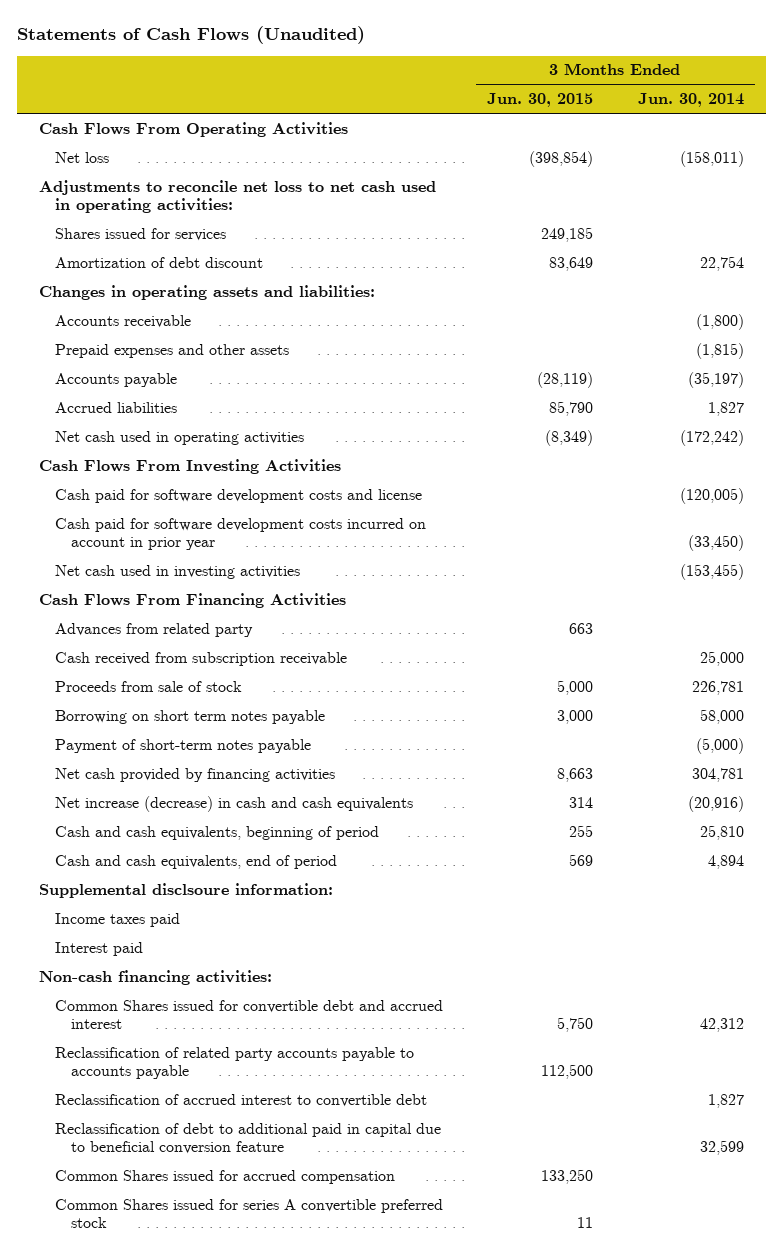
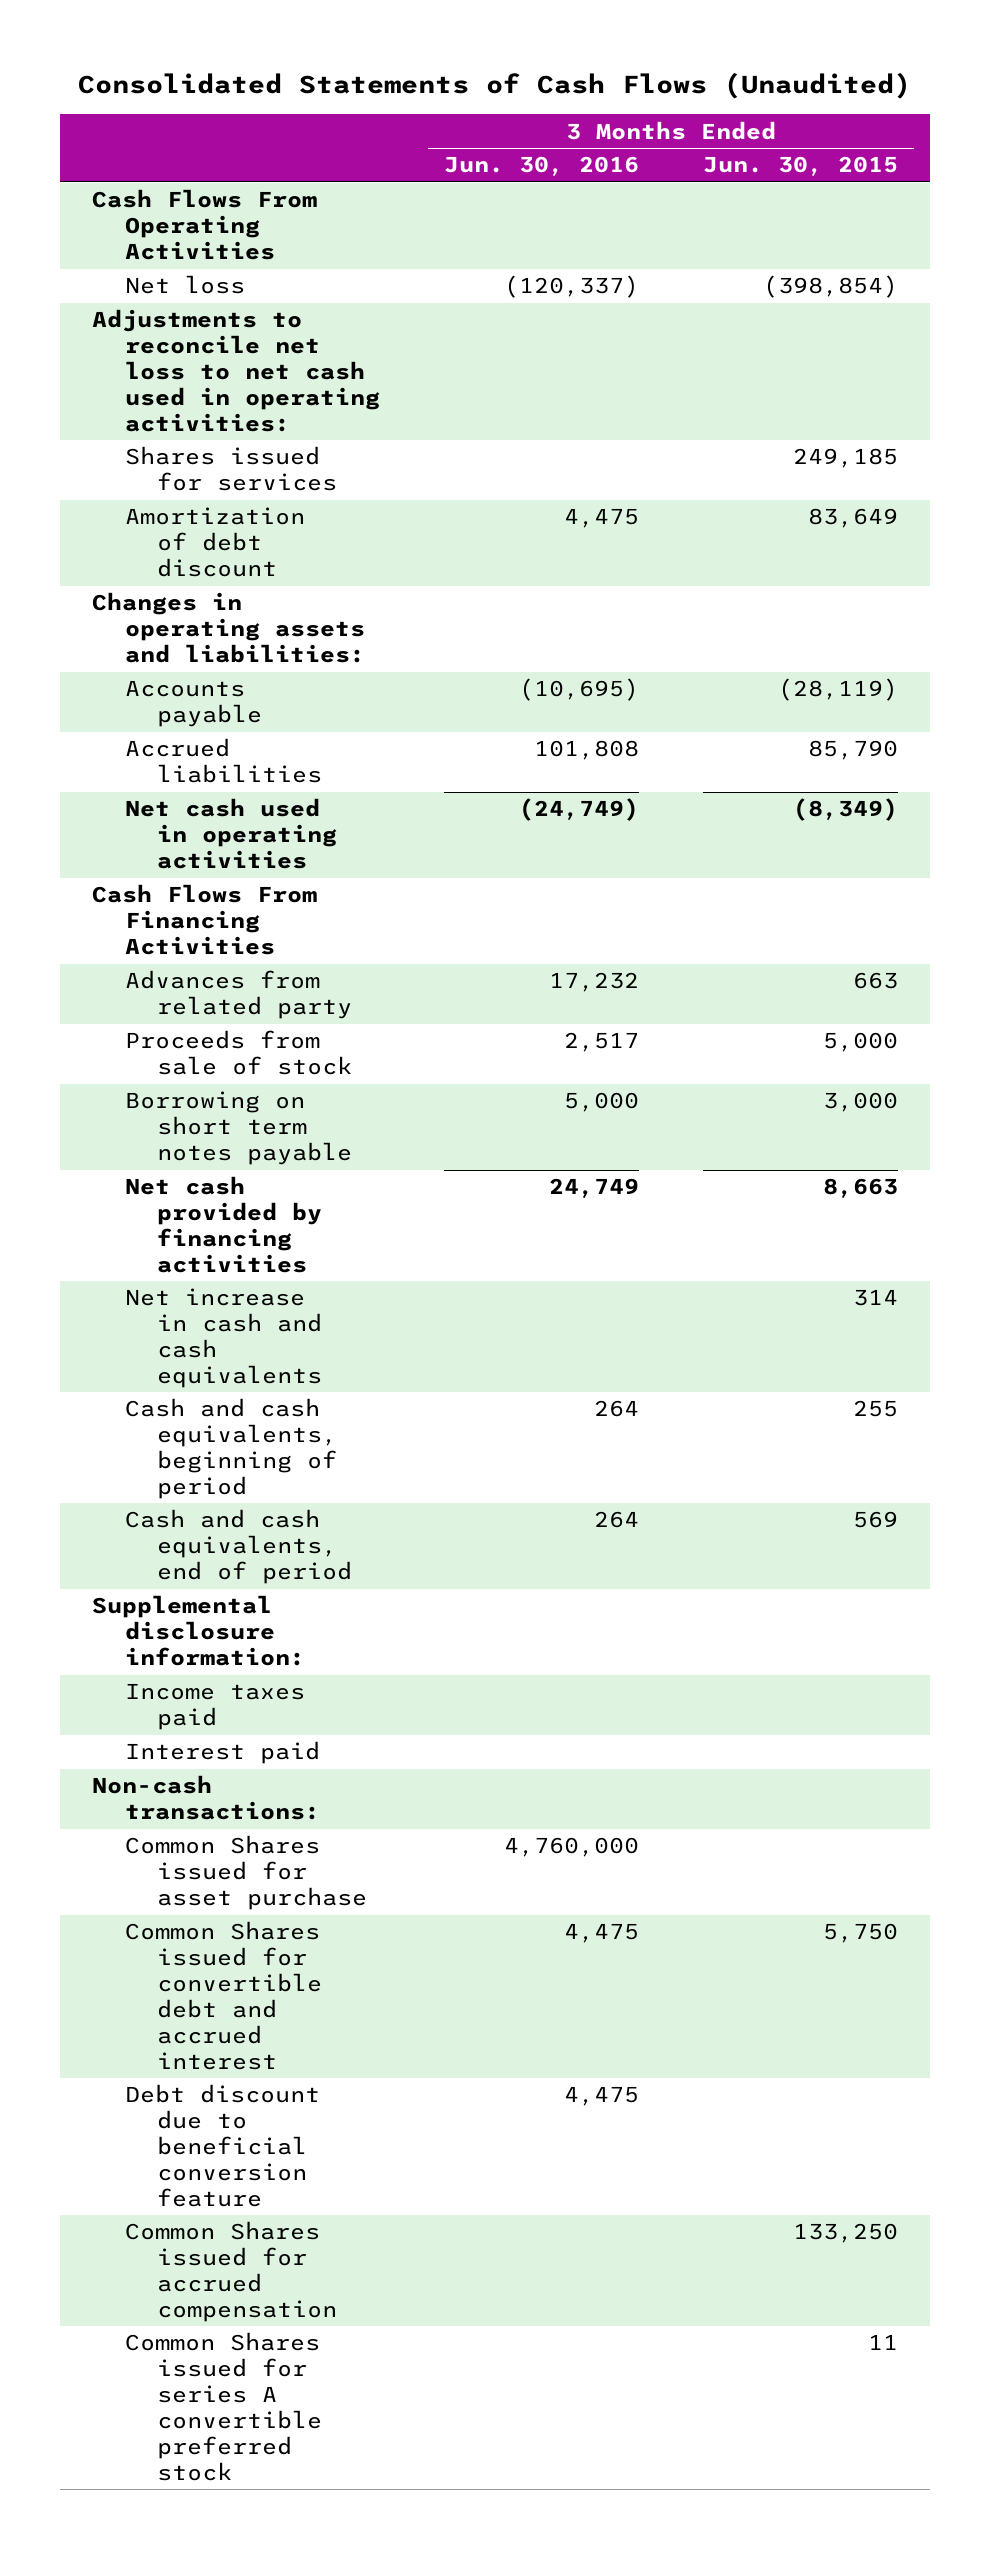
[16,26,365,45] Statements of Cash Flows (Unaudited) -> [77,71,911,99] Consolidated Statements of Cash Flows (Unaudited)
[637,93,744,108] Jun. 30, 2014 -> none
none -> [443,156,639,177] Jun. 30, 2016
[55,314,192,328] Accounts receivable -> none
[55,343,290,358] Prepaid expenses and other assets -> none
[38,458,341,474] Cash Flows From Investing Activities -> none
[55,488,423,503] Cash paid for software development costs and license -> none
[55,517,427,550] Cash paid for software development costs incurred on account in prior year -> none
[55,564,301,579] Net cash used in investing activities -> none
[55,651,348,666] Cash received from subscription receivable -> none
[55,738,312,753] Payment of short-term notes payable -> none
[55,795,414,812] Net increase (decrease) in cash and cash equivalents -> [124,1288,323,1389] Net increase in cash and cash equivalents
[38,882,333,898] Supplemental disclsoure information: -> [91,1595,305,1667] Supplemental disclosure information:
[38,969,272,985] Non-cash financing activities: -> [91,1775,320,1821] Non-cash transactions:
none -> [124,1835,368,1911] Common Shares issued for asset purchase
[55,1046,415,1079] Reclassification of related party accounts payable to accounts payable -> none
[55,1093,428,1107] Reclassification of accrued interest to convertible debt -> none
[55,1122,442,1154] Reclassification of debt to additional paid in capital due to beneficial conversion feature -> none
none -> [124,2084,320,2207] Debt discount due to beneficial conversion feature

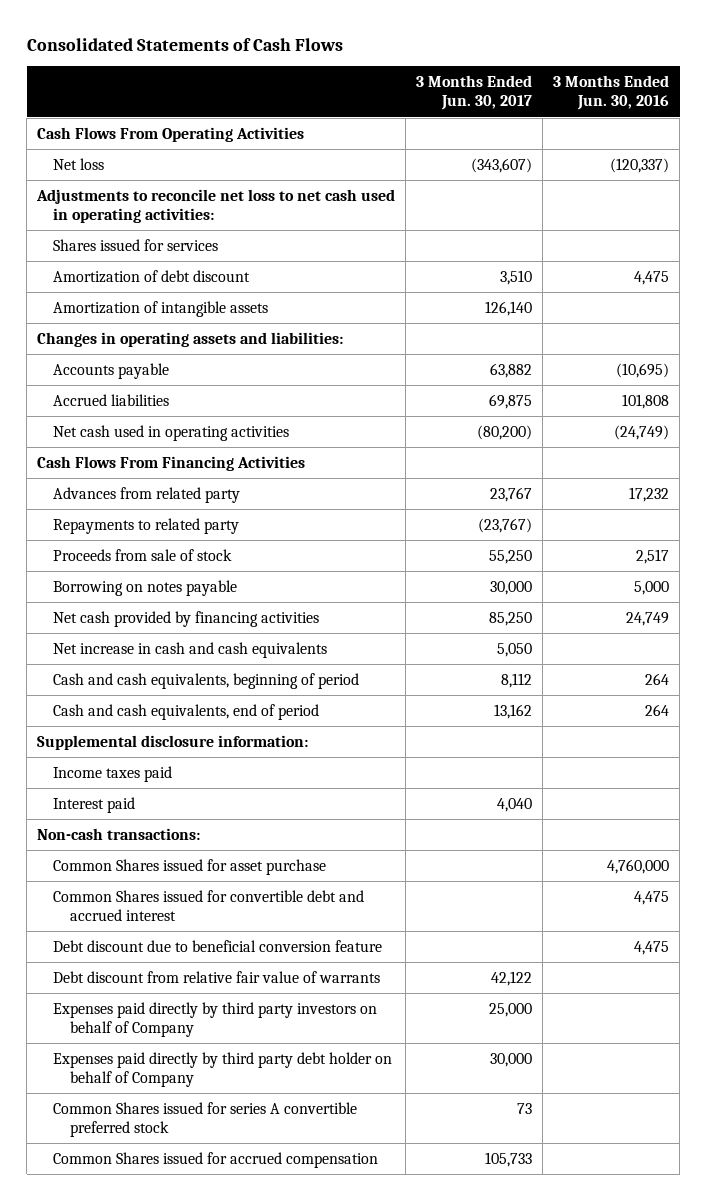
[77,71,911,99] Consolidated Statements of Cash Flows (Unaudited) -> [26,37,343,51] Consolidated Statements of Cash Flows
[702,156,898,177] Jun. 30, 2015 -> none
none -> [416,75,533,111] 3 Months Ended Jun. 30, 2017
none -> [53,300,269,317] Amortization of intangible assets
none -> [53,517,240,534] Repayments to related party
[124,1091,353,1166] Borrowing on short term notes payable -> [53,579,238,596] Borrowing on notes payable
none -> [53,970,381,983] Debt discount from relative fair value of warrants
none -> [53,1001,378,1038] Expenses paid directly by third party investors on behalf of Company
none -> [53,1051,393,1088] Expenses paid directly by third party debt holder on behalf of Company
[124,2221,338,2323] Common Shares issued for accrued compensation -> [53,1151,379,1168] Common Shares issued for accrued compensation

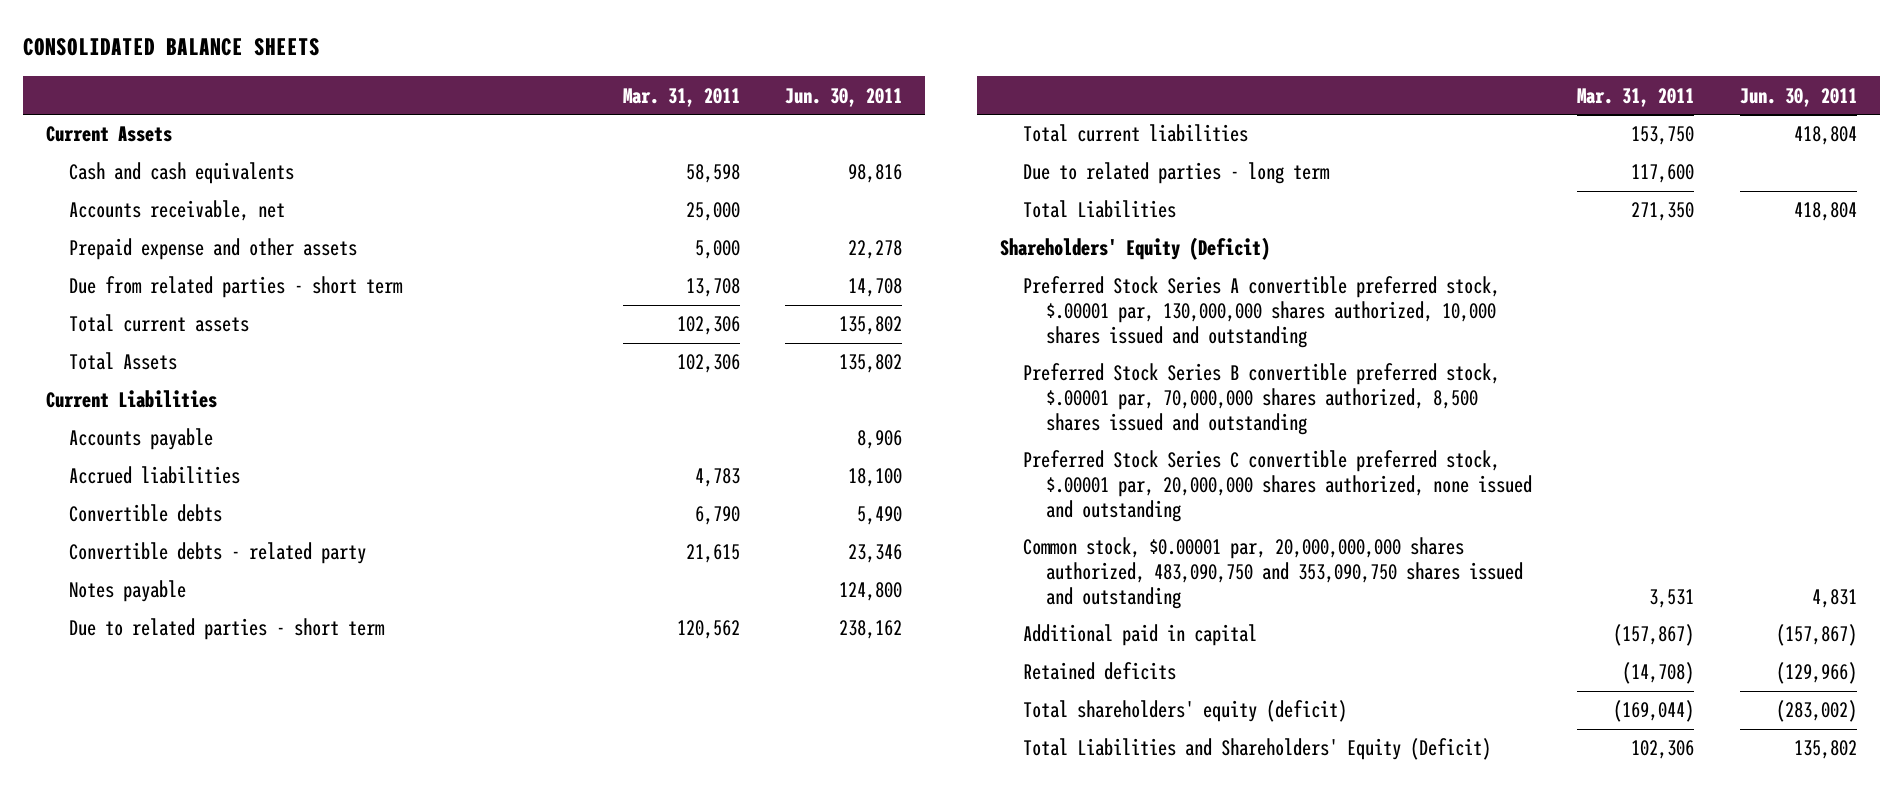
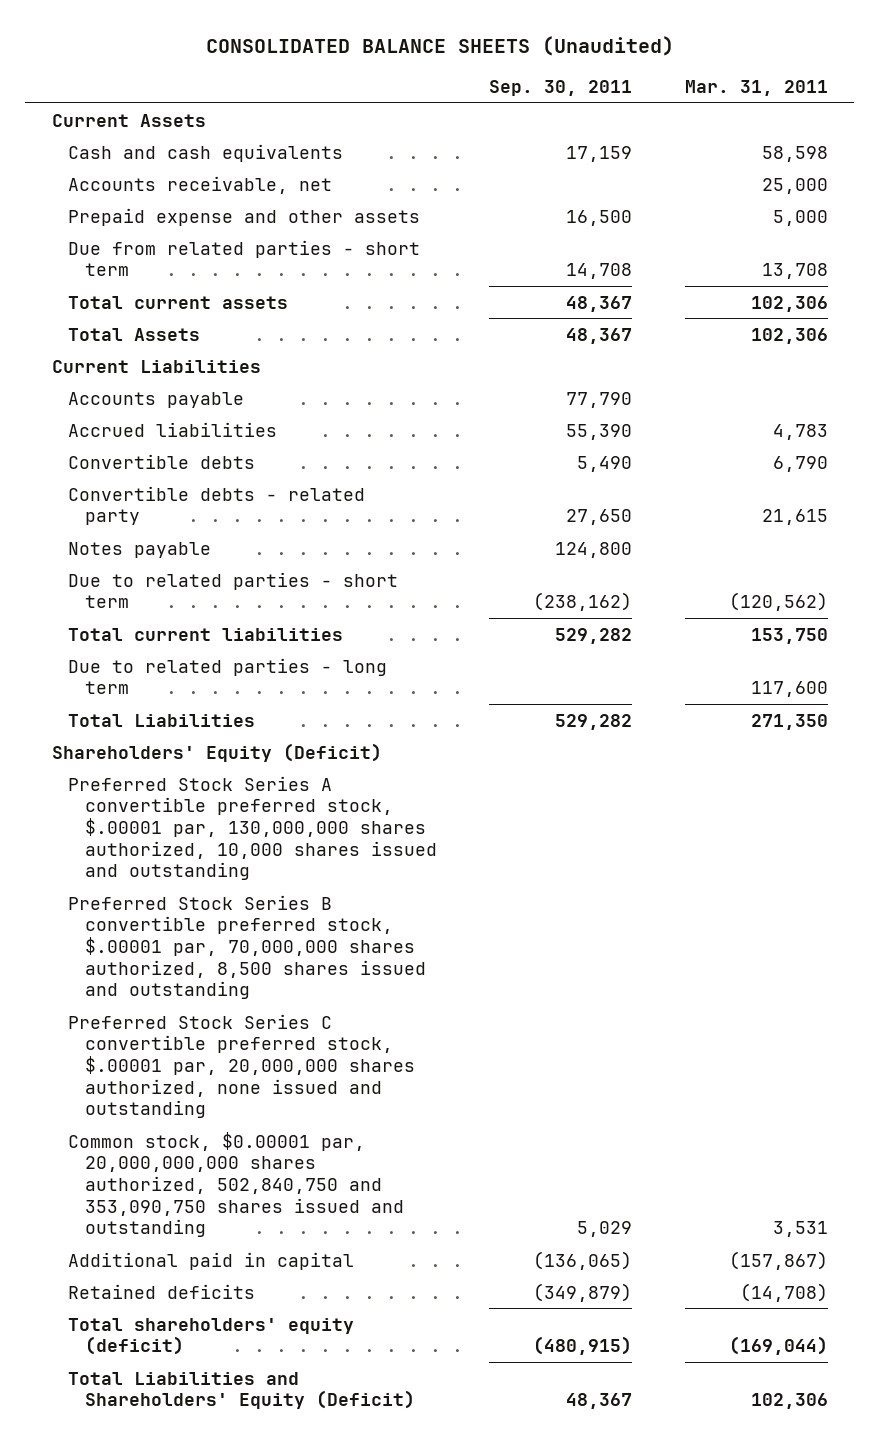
[22,38,320,57] CONSOLIDATED BALANCE SHEETS -> [205,35,674,56] CONSOLIDATED BALANCE SHEETS (Unaudited)
[785,87,903,107] Jun. 30, 2011 -> none
none -> [489,79,633,96] Sep. 30, 2011
[676,620,740,640] 120,562 -> [728,592,828,612] (120,562)
[1022,537,1523,609] Common stock, $0.00001 par, 20,000,000,000 shares authorized, 483,090,750 and 353,090,750 shares issued and outstanding -> [68,1131,404,1238] Common stock, $0.00001 par, 20,000,000,000 shares authorized, 502,840,750 and 353,090,750 shares issued and outstanding

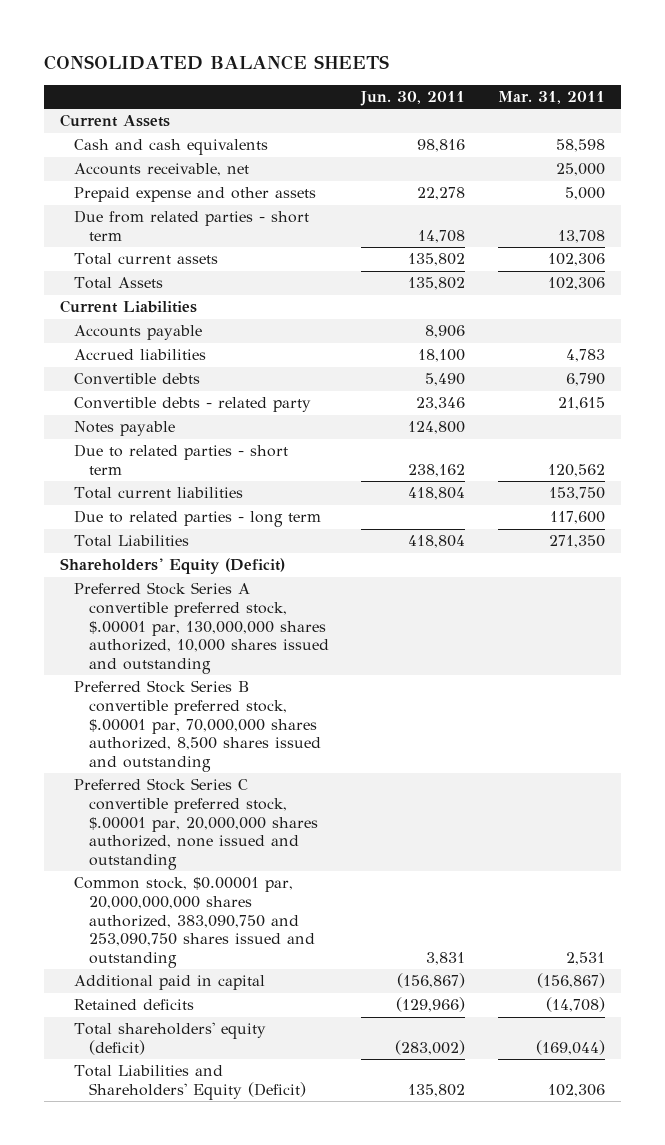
[205,35,674,56] CONSOLIDATED BALANCE SHEETS (Unaudited) -> [43,54,389,70] CONSOLIDATED BALANCE SHEETS
[489,79,633,96] Sep. 30, 2011 -> none
none -> [360,91,466,107] Jun. 30, 2011
[728,592,828,612] (120,562) -> [548,464,606,478] 120,562
[68,1131,404,1238] Common stock, $0.00001 par, 20,000,000,000 shares authorized, 502,840,750 and 353,090,750 shares issued and outstanding -> [74,877,315,968] Common stock, $0.00001 par, 20,000,000,000 shares authorized, 383,090,750 and 253,090,750 shares issued and outstanding
[772,1221,828,1238] 3,531 -> [566,951,606,965] 2,531
[728,1250,828,1270] (157,867) -> [537,973,606,989] (156,867)

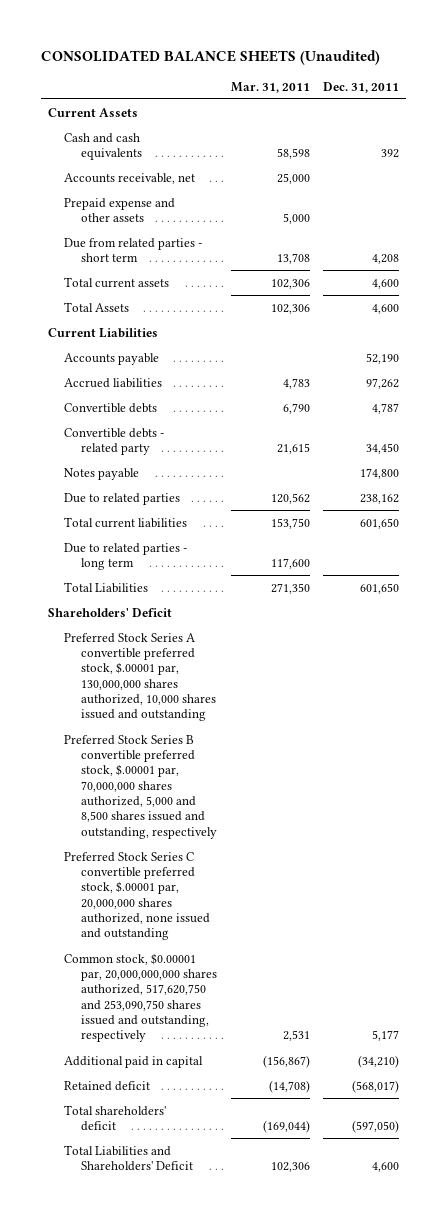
[43,54,389,70] CONSOLIDATED BALANCE SHEETS -> [41,50,381,66] CONSOLIDATED BALANCE SHEETS (Unaudited)
[360,91,466,107] Jun. 30, 2011 -> none
none -> [323,81,400,93] Dec. 31, 2011
[74,444,289,476] Due to related parties - short term -> [64,492,181,505] Due to related parties
[60,558,286,575] Shareholders' Equity (Deficit) -> [47,607,172,617] Shareholders' Deficit
[74,680,321,772] Preferred Stock Series B convertible preferred stock, $.00001 par, 70,000,000 shares authorized, 8,500 shares issued and outstanding -> [64,734,218,839] Preferred Stock Series B convertible preferred stock, $.00001 par, 70,000,000 shares authorized, 5,000 and 8,500 shares issued and outstanding, respectively
[74,877,315,968] Common stock, $0.00001 par, 20,000,000,000 shares authorized, 383,090,750 and 253,090,750 shares issued and outstanding -> [64,952,218,1043] Common stock, $0.00001 par, 20,000,000,000 shares authorized, 517,620,750 and 253,090,750 shares issued and outstanding, respectively
[74,999,195,1011] Retained deficits -> [64,1080,151,1091] Retained deficit
[74,1022,267,1056] Total shareholders' equity (deficit) -> [64,1104,167,1131] Total shareholders' deficit
[74,1065,306,1101] Total Liabilities and Shareholders' Equity (Deficit) -> [64,1144,194,1171] Total Liabilities and Shareholders' Deficit

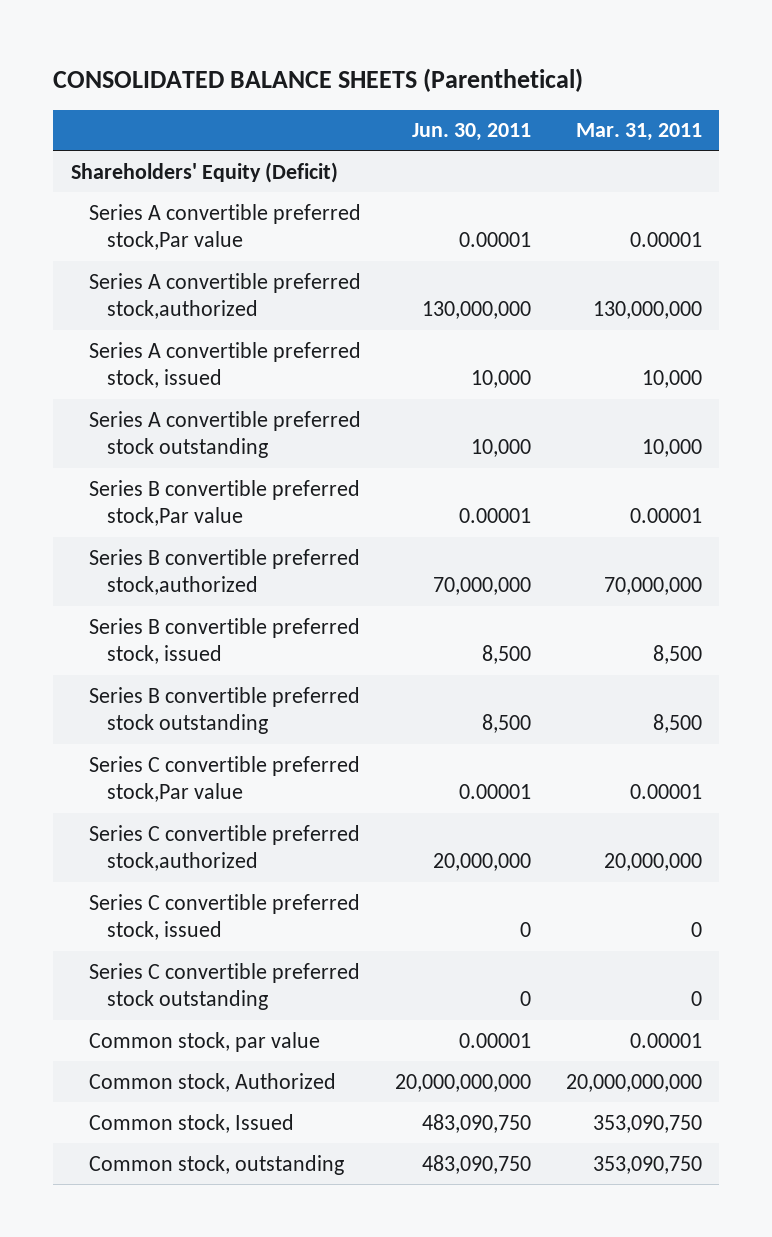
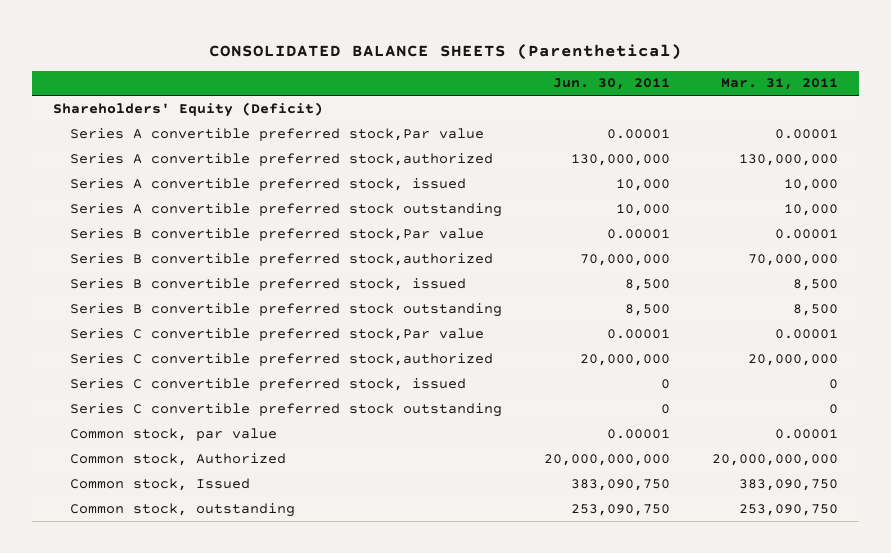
[422,1113,532,1133] 483,090,750 -> [571,478,671,491] 383,090,750
[592,1114,702,1133] 353,090,750 -> [739,478,839,491] 383,090,750
[422,1154,532,1174] 483,090,750 -> [571,503,671,516] 253,090,750
[592,1155,702,1174] 353,090,750 -> [739,503,839,516] 253,090,750

